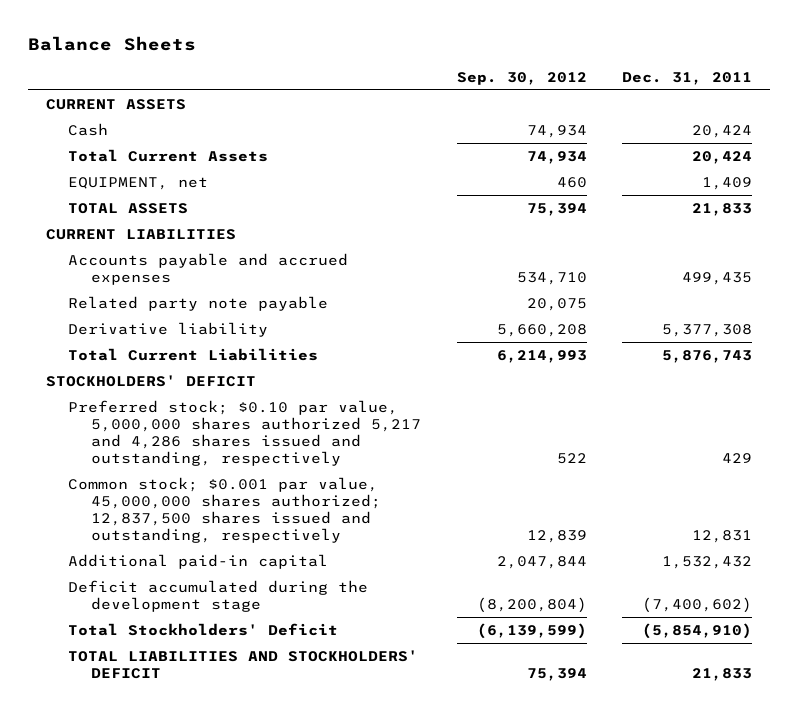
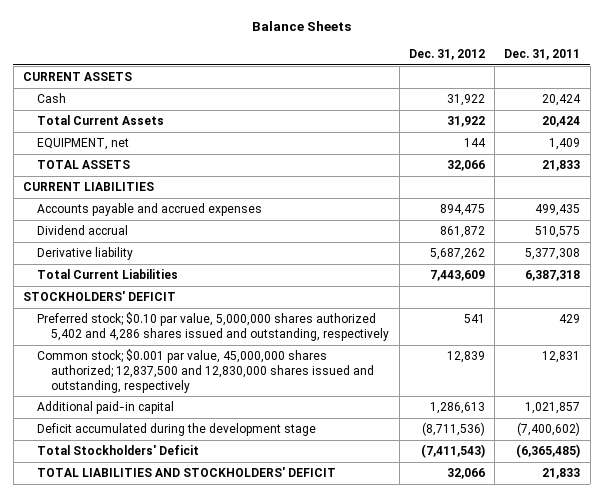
[456,71,587,85] Sep. 30, 2012 -> none
none -> [408,49,485,61] Dec. 31, 2012
[68,295,329,311] Related party note payable -> none
none -> [37,225,129,236] Dividend accrual
[662,349,753,363] 5,876,743 -> [525,270,581,282] 6,387,318
[68,399,421,467] Preferred stock; $0.10 par value, 5,000,000 shares authorized 5,217 and 4,286 shares issued and outstanding, respectively -> [37,312,390,341] Preferred stock; $0.10 par value, 5,000,000 shares authorized 5,402 and 4,286 shares issued and outstanding, respectively
[68,476,381,544] Common stock; $0.001 par value, 45,000,000 shares authorized; 12,837,500 shares issued and outstanding, respectively -> [37,349,375,393] Common stock; $0.001 par value, 45,000,000 shares authorized; 12,837,500 and 12,830,000 shares issued and outstanding, respectively
[662,555,753,569] 1,532,432 -> [525,402,581,415] 1,021,857
[642,622,753,639] (5,854,910) -> [516,444,581,459] (6,365,485)

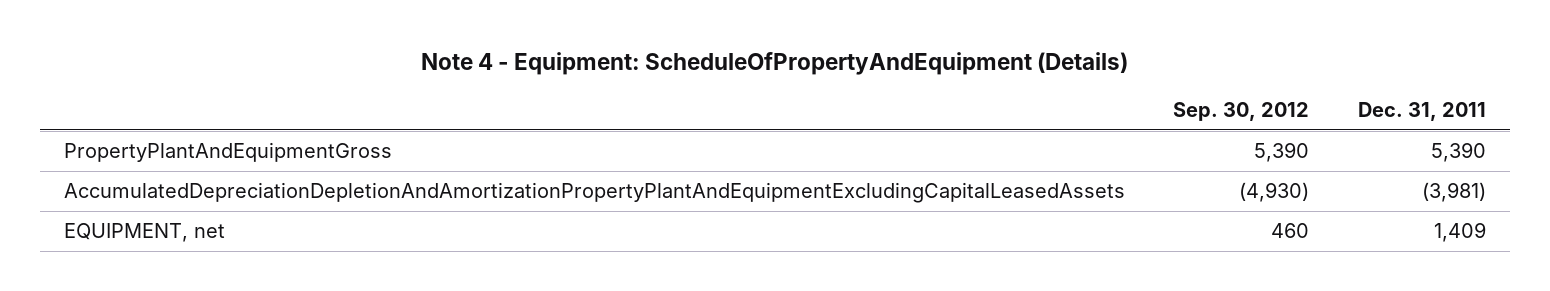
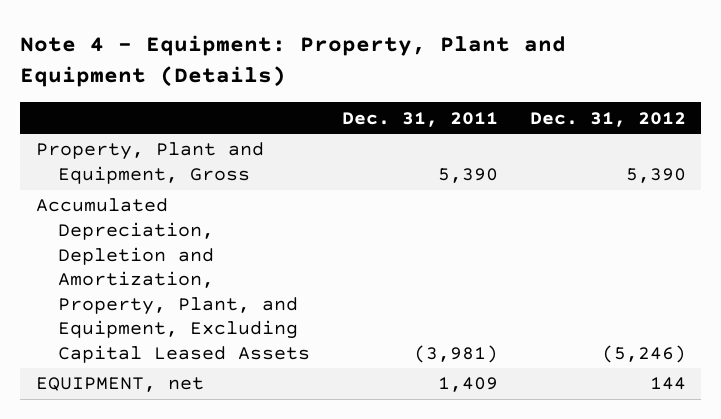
[420,52,1128,76] Note 4 - Equipment: ScheduleOfPropertyAndEquipment (Details) -> [19,35,566,88] Note 4 - Equipment: Property, Plant and Equipment (Details)
[1173,102,1310,122] Sep. 30, 2012 -> none
none -> [529,111,686,127] Dec. 31, 2012
[63,142,392,163] PropertyPlantAndEquipmentGross -> [35,142,264,184] Property, Plant and Equipment, Gross
[63,182,1125,204] AccumulatedDepreciationDepletionAndAmortizationPropertyPlantAndEquipmentExcludingCapitalLeasedAssets -> [35,198,311,363] Accumulated Depreciation, Depletion and Amortization, Property, Plant, and Equipment, Excluding Capital Leased Assets

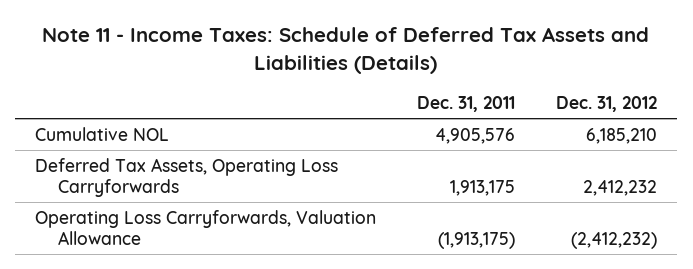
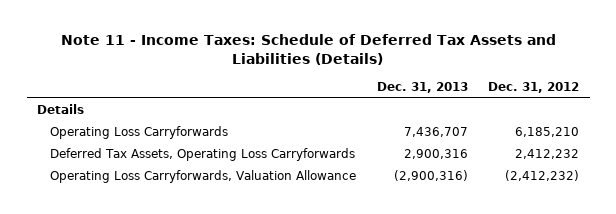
[417,96,516,113] Dec. 31, 2011 -> none
none -> [376,82,468,94] Dec. 31, 2013
none -> [36,104,84,115] Details
[35,126,170,141] Cumulative NOL -> [49,126,228,140] Operating Loss Carryforwards

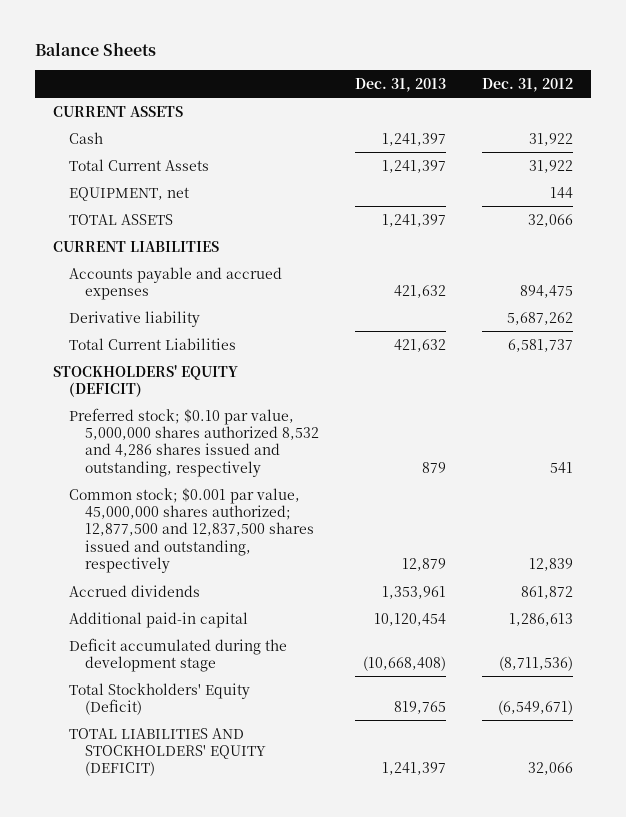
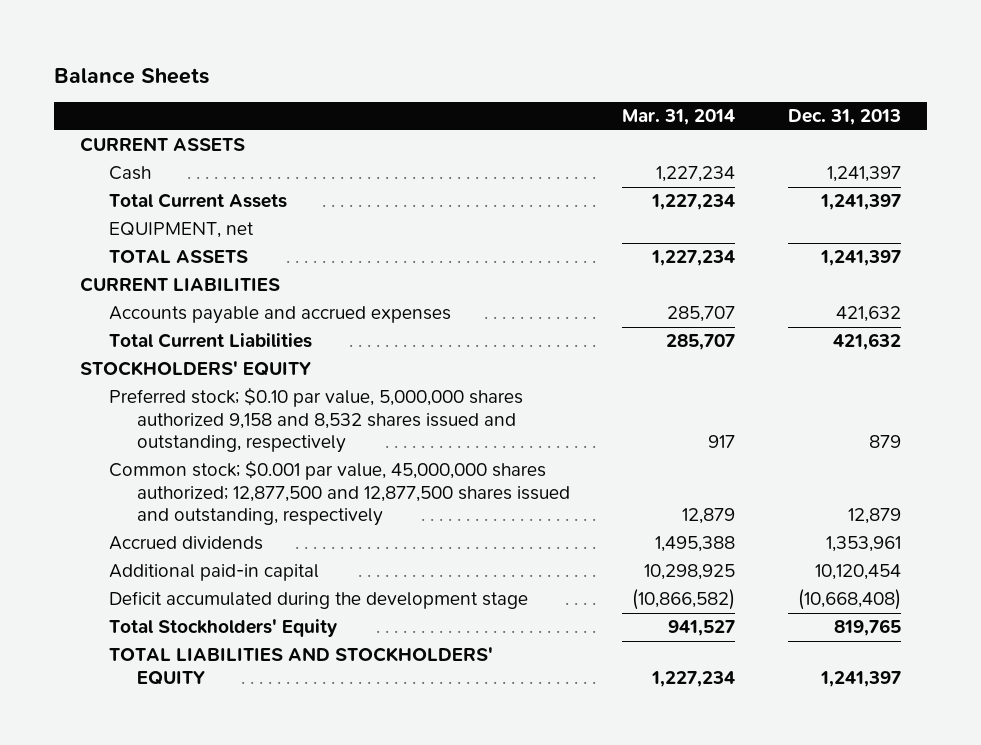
[481,77,573,92] Dec. 31, 2012 -> none
none -> [622,109,736,126] Mar. 31, 2014
[69,310,201,327] Derivative liability -> none
[52,364,238,397] STOCKHOLDERS' EQUITY (DEFICIT) -> [79,361,311,377] STOCKHOLDERS' EQUITY
[69,407,320,477] Preferred stock; $0.10 par value, 5,000,000 shares authorized 8,532 and 4,286 shares issued and outstanding, respectively -> [108,387,523,454] Preferred stock; $0.10 par value, 5,000,000 shares authorized 9,158 and 8,532 shares issued and outstanding, respectively
[69,487,315,574] Common stock; $0.001 par value, 45,000,000 shares authorized; 12,877,500 and 12,837,500 shares issued and outstanding, respectively -> [108,460,571,527] Common stock; $0.001 par value, 45,000,000 shares authorized; 12,877,500 and 12,877,500 shares issued and outstanding, respectively
[69,682,251,715] Total Stockholders' Equity (Deficit) -> [108,619,337,638] Total Stockholders' Equity
[69,727,267,777] TOTAL LIABILITIES AND STOCKHOLDERS' EQUITY (DEFICIT) -> [108,647,493,685] TOTAL LIABILITIES AND STOCKHOLDERS' EQUITY

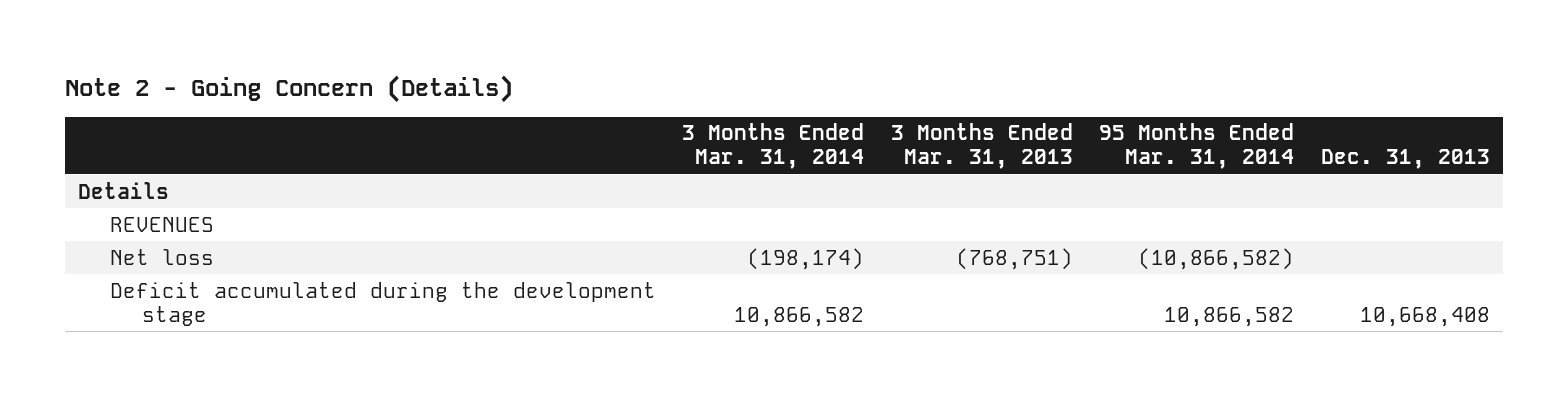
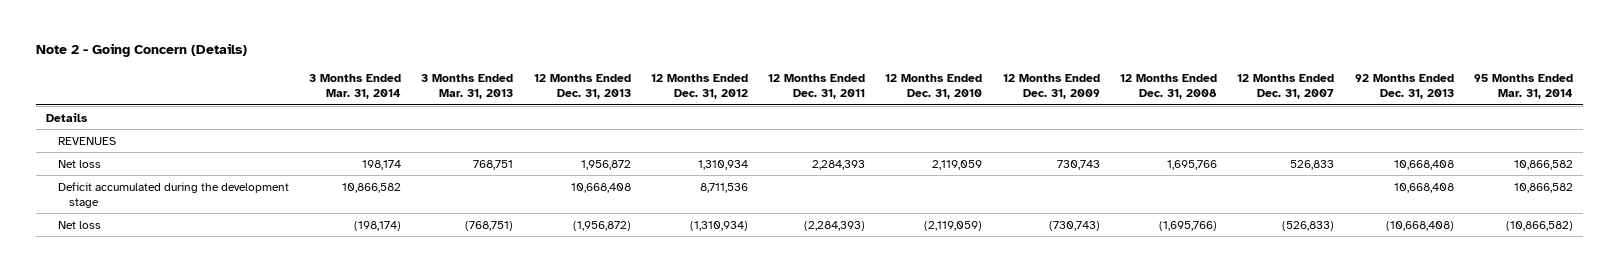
[1320,149,1490,170] Dec. 31, 2013 -> none
none -> [533,73,631,100] 12 Months Ended Dec. 31, 2013
none -> [650,73,748,100] 12 Months Ended Dec. 31, 2012
none -> [768,73,866,100] 12 Months Ended Dec. 31, 2011
none -> [885,73,983,100] 12 Months Ended Dec. 31, 2010
none -> [1002,73,1100,100] 12 Months Ended Dec. 31, 2009
none -> [1120,73,1218,100] 12 Months Ended Dec. 31, 2008
none -> [1237,73,1335,100] 12 Months Ended Dec. 31, 2007
none -> [1354,73,1454,100] 92 Months Ended Dec. 31, 2013
none -> [57,159,101,168] Net loss
[110,248,215,265] Net loss -> [57,220,101,229] Net loss

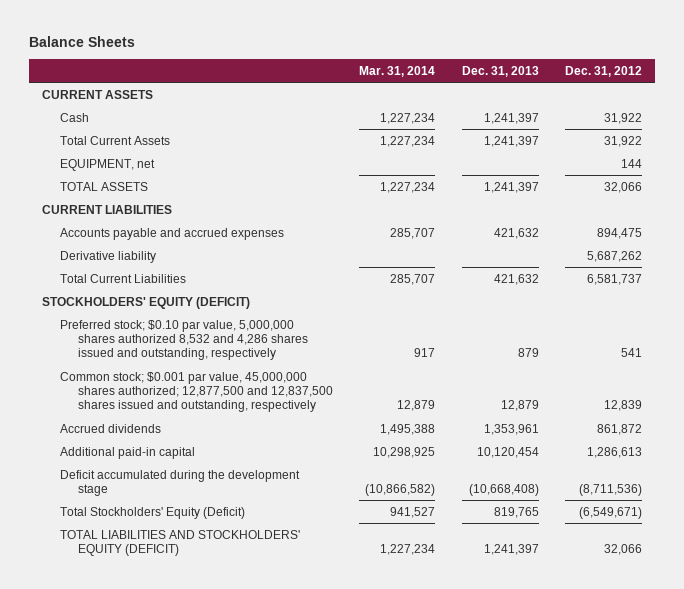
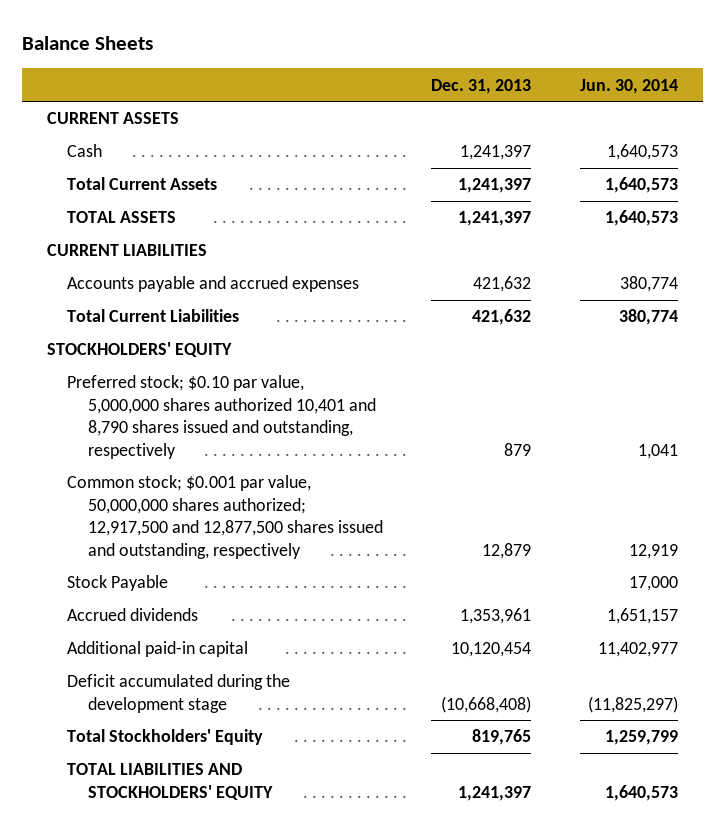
[359,65,436,77] Mar. 31, 2014 -> none
[565,65,643,77] Dec. 31, 2012 -> none
none -> [580,78,679,94] Jun. 30, 2014
[59,158,155,171] EQUIPMENT, net -> none
[59,250,156,263] Derivative liability -> none
[41,296,250,309] STOCKHOLDERS' EQUITY (DEFICIT) -> [46,342,232,358] STOCKHOLDERS' EQUITY
[59,319,308,361] Preferred stock; $0.10 par value, 5,000,000 shares authorized 8,532 and 4,286 shares issued and outstanding, respectively -> [67,375,376,459] Preferred stock; $0.10 par value, 5,000,000 shares authorized 10,401 and 8,790 shares issued and outstanding, respectively
[59,371,333,413] Common stock; $0.001 par value, 45,000,000 shares authorized; 12,877,500 and 12,837,500 shares issued and outstanding, respectively -> [67,475,383,559] Common stock; $0.001 par value, 50,000,000 shares authorized; 12,917,500 and 12,877,500 shares issued and outstanding, respectively
none -> [67,575,169,592] Stock Payable
[59,506,245,519] Total Stockholders' Equity (Deficit) -> [67,729,264,746] Total Stockholders' Equity
[59,529,300,556] TOTAL LIABILITIES AND STOCKHOLDERS' EQUITY (DEFICIT) -> [67,763,273,800] TOTAL LIABILITIES AND STOCKHOLDERS' EQUITY

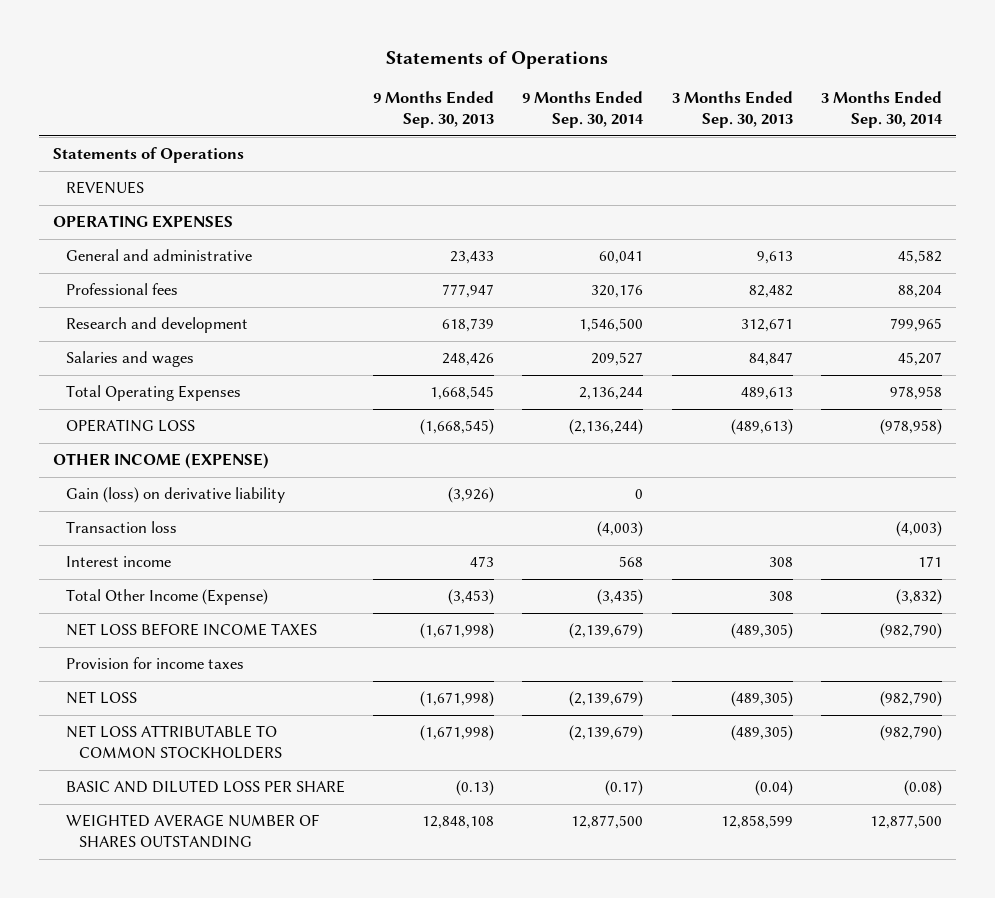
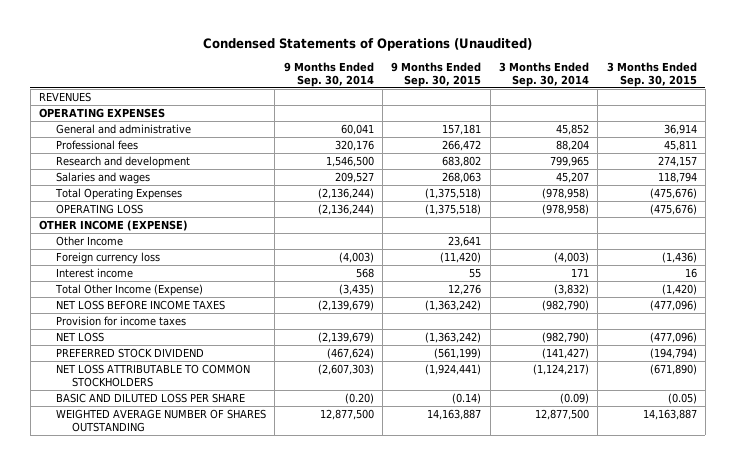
[386,51,609,70] Statements of Operations -> [202,37,532,51] Condensed Statements of Operations (Unaudited)
[373,91,495,128] 9 Months Ended Sep. 30, 2013 -> none
[671,91,793,128] 3 Months Ended Sep. 30, 2013 -> none
none -> [391,61,482,88] 9 Months Ended Sep. 30, 2015
none -> [606,61,697,88] 3 Months Ended Sep. 30, 2015
[52,147,244,164] Statements of Operations -> none
[897,250,942,265] 45,582 -> [555,124,589,136] 45,852
[579,387,644,401] 2,136,244 -> [317,188,374,200] (2,136,244)
[889,386,942,401] 978,958 -> [541,188,589,200] (978,958)
[65,487,285,504] Gain (loss) on derivative liability -> none
none -> [55,236,123,247] Other Income
[65,521,177,534] Transaction loss -> [55,252,160,265] Foreign currency loss
none -> [55,348,204,359] PREFERRED STOCK DIVIDEND
[569,725,644,742] (2,139,679) -> [317,364,374,376] (2,607,303)
[879,725,942,742] (982,790) -> [532,364,589,376] (1,124,217)
[605,780,644,797] (0.17) -> [344,393,374,405] (0.20)
[903,780,942,797] (0.08) -> [559,393,589,405] (0.09)

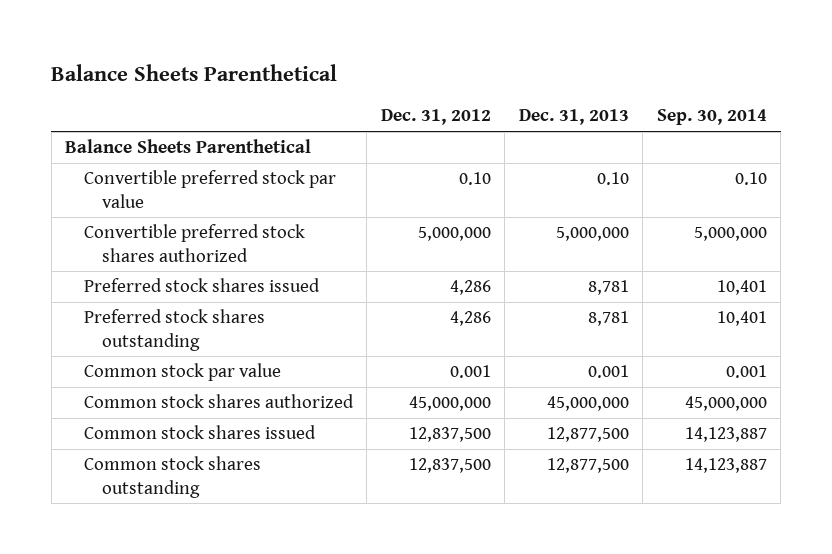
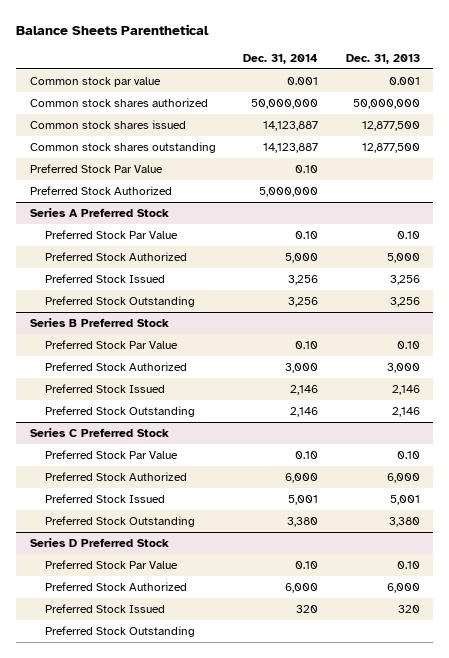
[380,109,491,126] Dec. 31, 2012 -> none
[656,109,767,126] Sep. 30, 2014 -> none
none -> [243,53,319,64] Dec. 31, 2014
[65,139,312,154] Balance Sheets Parenthetical -> none
[83,170,336,208] Convertible preferred stock par value -> none
[83,224,305,262] Convertible preferred stock shares authorized -> none
[83,278,320,293] Preferred stock shares issued -> none
[83,309,265,351] Preferred stock shares outstanding -> none
[546,396,629,412] 45,000,000 -> [352,99,420,110] 50,000,000
none -> [29,164,163,174] Preferred Stock Par Value
none -> [29,186,172,196] Preferred Stock Authorized
none -> [29,208,169,218] Series A Preferred Stock
none -> [44,230,178,240] Preferred Stock Par Value
none -> [44,252,187,262] Preferred Stock Authorized
none -> [44,274,165,284] Preferred Stock Issued
none -> [44,296,195,308] Preferred Stock Outstanding
none -> [29,318,169,328] Series B Preferred Stock
none -> [44,340,178,350] Preferred Stock Par Value
none -> [44,362,187,372] Preferred Stock Authorized
none -> [44,384,165,394] Preferred Stock Issued
none -> [44,406,195,418] Preferred Stock Outstanding
none -> [29,428,169,438] Series C Preferred Stock
none -> [44,450,178,460] Preferred Stock Par Value
none -> [44,472,187,482] Preferred Stock Authorized
none -> [44,494,165,504] Preferred Stock Issued
none -> [44,516,195,528] Preferred Stock Outstanding
none -> [29,538,169,548] Series D Preferred Stock
none -> [44,560,178,570] Preferred Stock Par Value
none -> [44,582,187,592] Preferred Stock Authorized
none -> [44,604,165,614] Preferred Stock Issued
none -> [44,626,195,638] Preferred Stock Outstanding

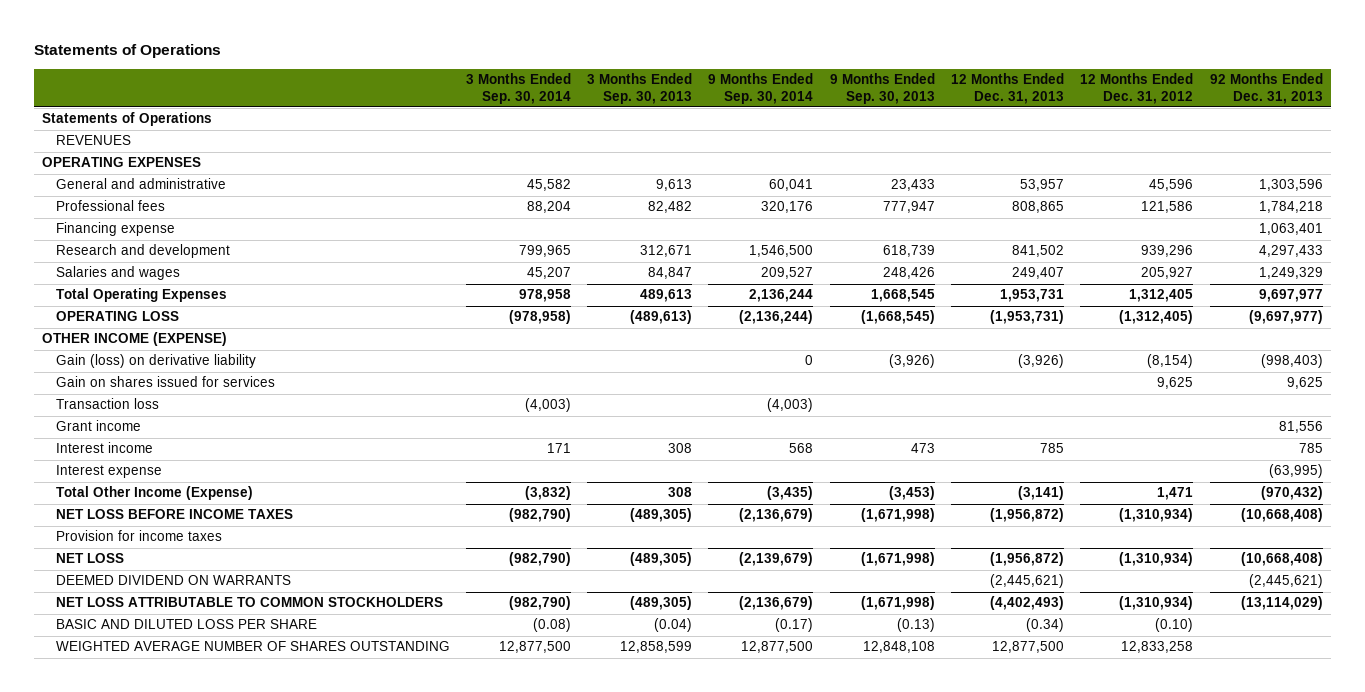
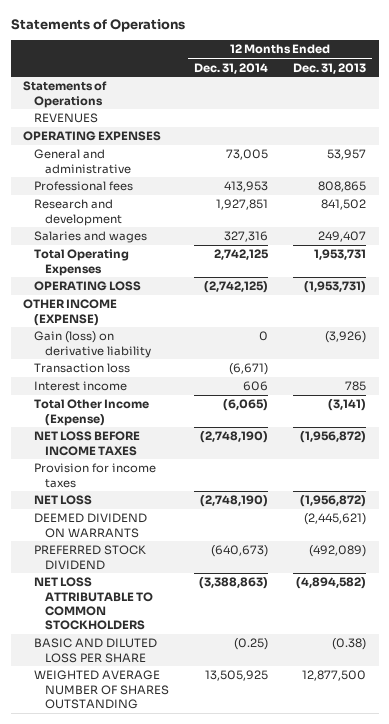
[465,72,571,104] 3 Months Ended Sep. 30, 2014 -> none
[587,72,693,104] 3 Months Ended Sep. 30, 2013 -> none
[708,72,814,104] 9 Months Ended Sep. 30, 2014 -> none
[829,72,935,104] 9 Months Ended Sep. 30, 2013 -> none
[1080,72,1194,104] 12 Months Ended Dec. 31, 2012 -> none
[1209,72,1323,104] 92 Months Ended Dec. 31, 2013 -> none
none -> [193,62,268,74] Dec. 31, 2014
[55,222,175,237] Financing expense -> none
[55,376,275,388] Gain on shares issued for services -> none
[55,420,141,432] Grant income -> none
[55,465,162,479] Interest expense -> none
none -> [34,545,147,570] PREFERRED STOCK DIVIDEND
[990,596,1065,611] (4,402,493) -> [295,577,366,590] (4,894,582)
[1026,618,1065,633] (0.34) -> [331,638,366,651] (0.38)

